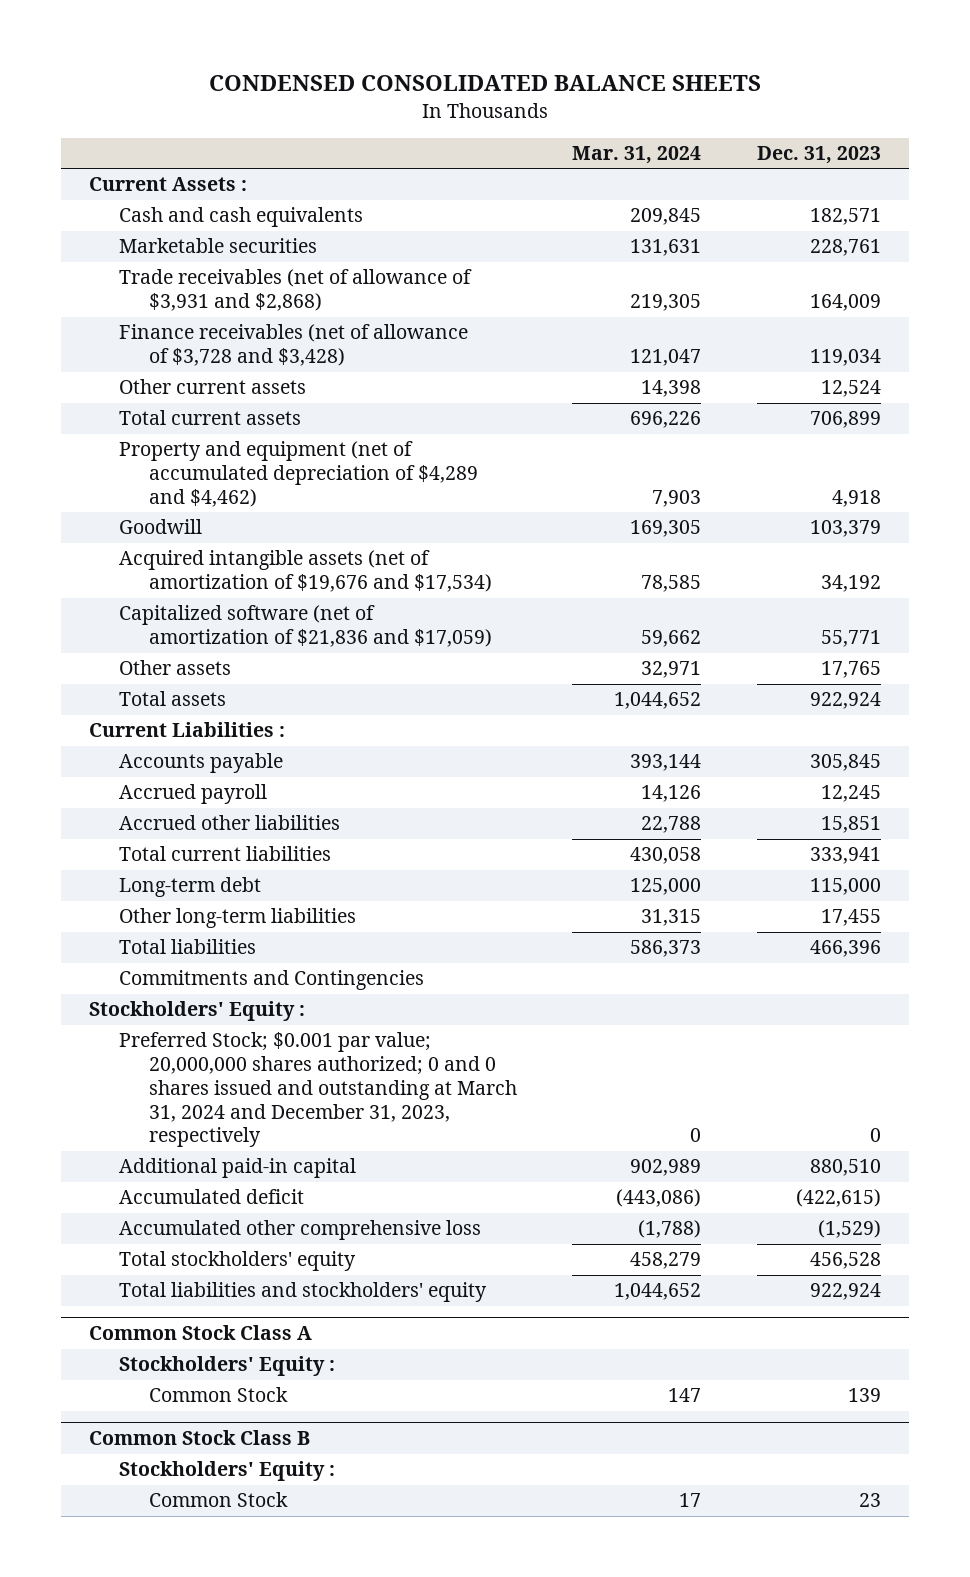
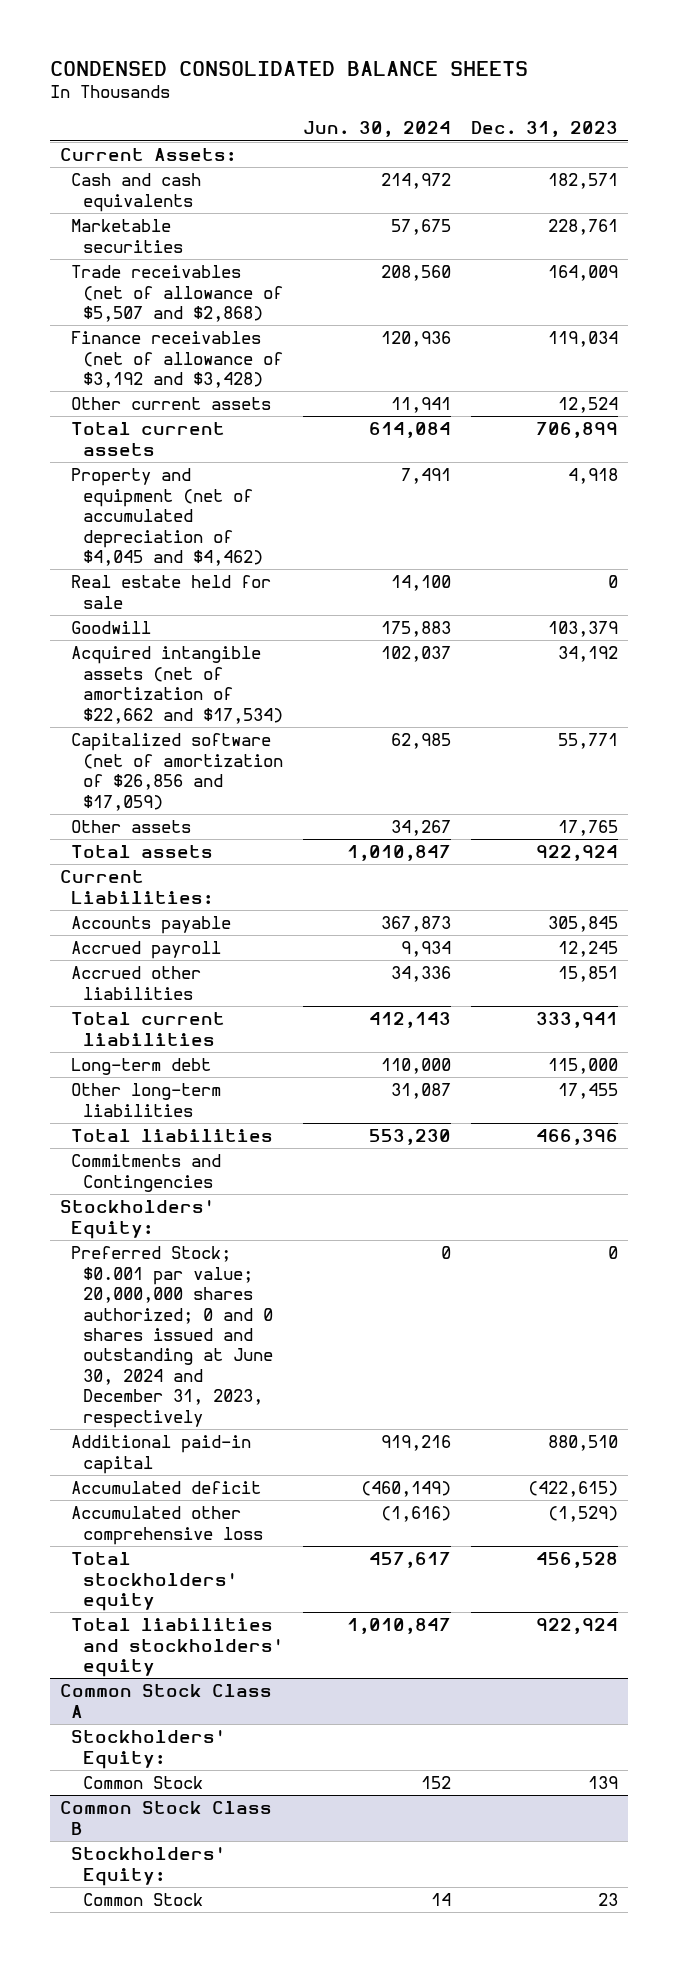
[572,146,702,165] Mar. 31, 2024 -> none
none -> [302,121,451,138] Jun. 30, 2024
[88,177,247,192] Current Assets : -> [59,148,236,162] Current Assets:
[118,269,472,312] Trade receivables (net of allowance of $3,931 and $2,868) -> [71,265,284,323] Trade receivables (net of allowance of $5,507 and $2,868)
[118,324,468,367] Finance receivables (net of allowance of $3,728 and $3,428) -> [71,331,284,389] Finance receivables (net of allowance of $3,192 and $3,428)
[118,441,478,507] Property and equipment (net of accumulated depreciation of $4,289 and $4,462) -> [71,468,264,566] Property and equipment (net of accumulated depreciation of $4,045 and $4,462)
none -> [71,575,272,609] Real estate held for sale
[118,550,492,593] Acquired intangible assets (net of amortization of $19,676 and $17,534) -> [71,646,284,724] Acquired intangible assets (net of amortization of $22,662 and $17,534)
[118,605,492,648] Capitalized software (net of amortization of $21,836 and $17,059) -> [71,733,284,811] Capitalized software (net of amortization of $26,856 and $17,059)
[88,722,285,738] Current Liabilities : -> [59,870,214,904] Current Liabilities:
[88,1001,305,1022] Stockholders' Equity : -> [59,1200,214,1239] Stockholders' Equity:
[118,1032,517,1148] Preferred Stock; $0.001 par value; 20,000,000 shares authorized; 0 and 0 shares issued and outstanding at March 31, 2024 and December 31, 2023, respectively -> [71,1246,274,1428] Preferred Stock; $0.001 par value; 20,000,000 shares authorized; 0 and 0 shares issued and outstanding at June 30, 2024 and December 31, 2023, respectively
[118,1356,335,1377] Stockholders' Equity : -> [71,1730,226,1769] Stockholders' Equity:
[118,1461,335,1482] Stockholders' Equity : -> [71,1847,226,1886] Stockholders' Equity:

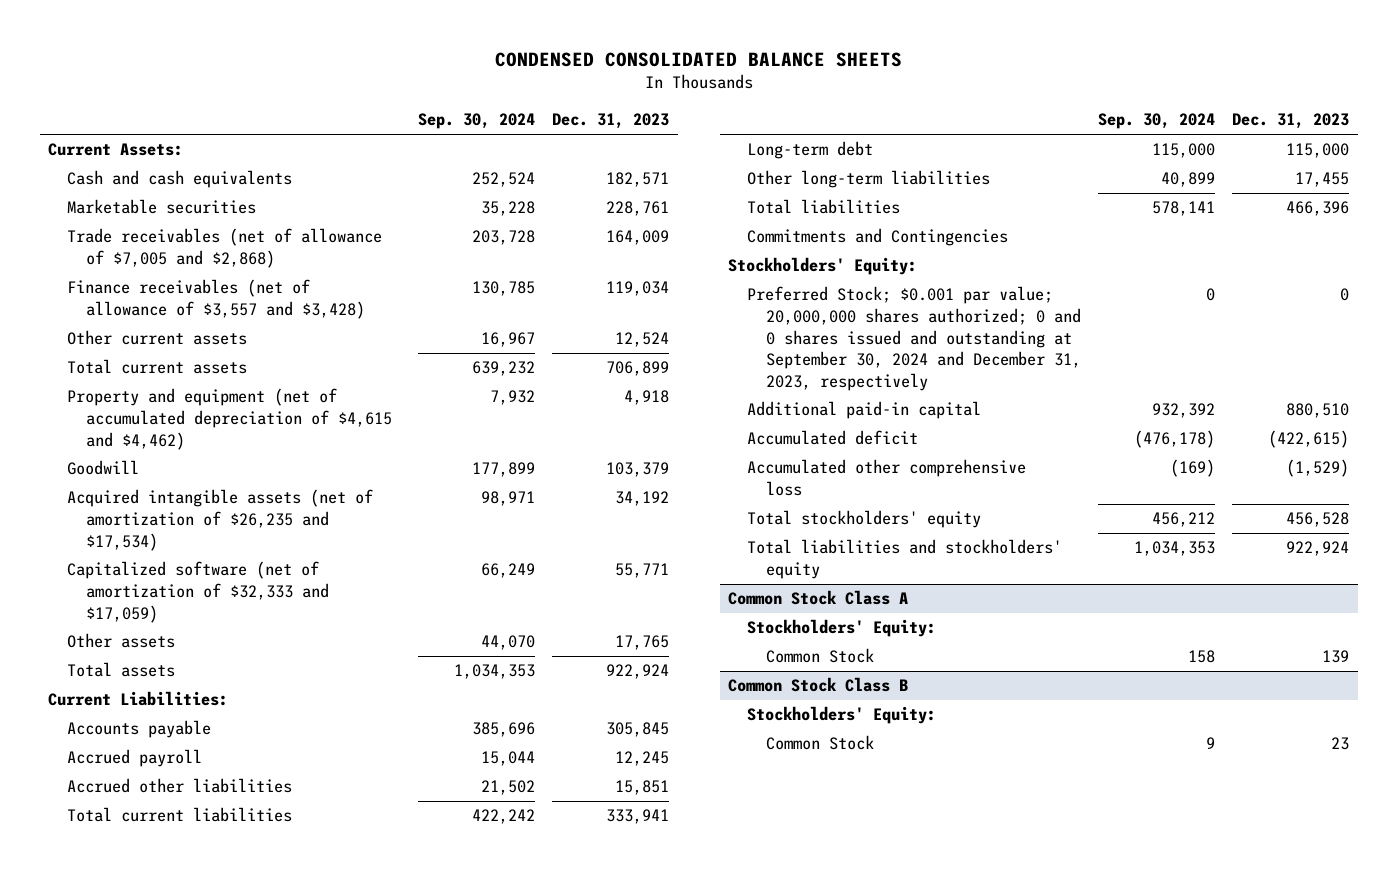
[302,121,451,138] Jun. 30, 2024 -> none
none -> [417,113,535,130] Sep. 30, 2024
[71,265,284,323] Trade receivables (net of allowance of $5,507 and $2,868) -> [67,228,383,269] Trade receivables (net of allowance of $7,005 and $2,868)
[71,331,284,389] Finance receivables (net of allowance of $3,192 and $3,428) -> [67,279,365,320] Finance receivables (net of allowance of $3,557 and $3,428)
[71,575,272,609] Real estate held for sale -> none
[71,468,264,566] Property and equipment (net of accumulated depreciation of $4,045 and $4,462) -> [67,388,392,450] Property and equipment (net of accumulated depreciation of $4,615 and $4,462)
[71,646,284,724] Acquired intangible assets (net of amortization of $22,662 and $17,534) -> [67,489,374,551] Acquired intangible assets (net of amortization of $26,235 and $17,534)
[71,733,284,811] Capitalized software (net of amortization of $26,856 and $17,059) -> [67,561,329,623] Capitalized software (net of amortization of $32,333 and $17,059)
[71,1246,274,1428] Preferred Stock; $0.001 par value; 20,000,000 shares authorized; 0 and 0 shares issued and outstanding at June 30, 2024 and December 31, 2023, respectively -> [746,286,1081,391] Preferred Stock; $0.001 par value; 20,000,000 shares authorized; 0 and 0 shares issued and outstanding at September 30, 2024 and December 31, 2023, respectively

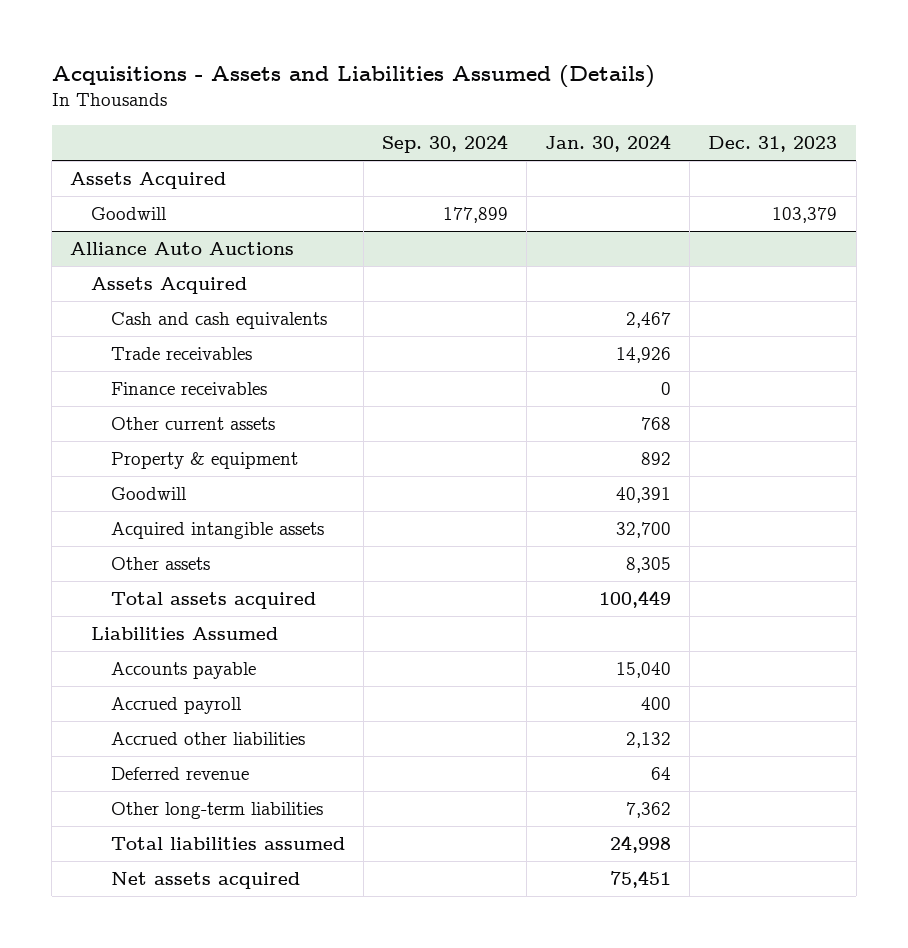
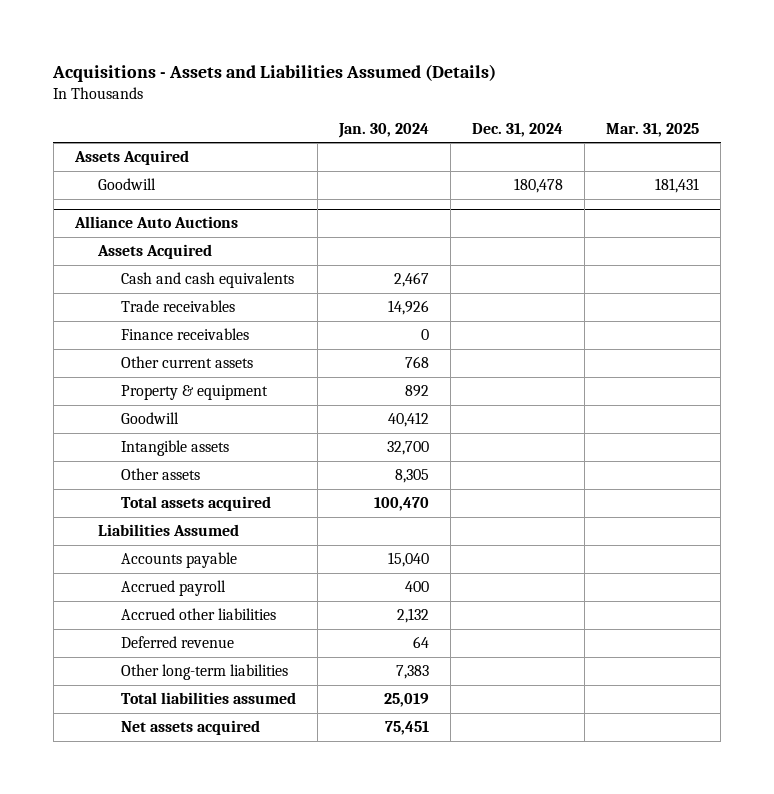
[382,133,509,153] Sep. 30, 2024 -> none
[708,135,838,152] Dec. 31, 2023 -> none
none -> [472,122,564,137] Dec. 31, 2024
none -> [606,122,700,137] Mar. 31, 2025
[616,487,672,504] 40,391 -> [387,412,429,428] 40,412
[110,522,324,540] Acquired intangible assets -> [120,440,229,457] Intangible assets
[599,590,672,609] 100,449 -> [373,497,429,512] 100,470
[626,802,672,819] 7,362 -> [395,665,429,680] 7,383
[610,835,672,854] 24,998 -> [383,693,429,708] 25,019

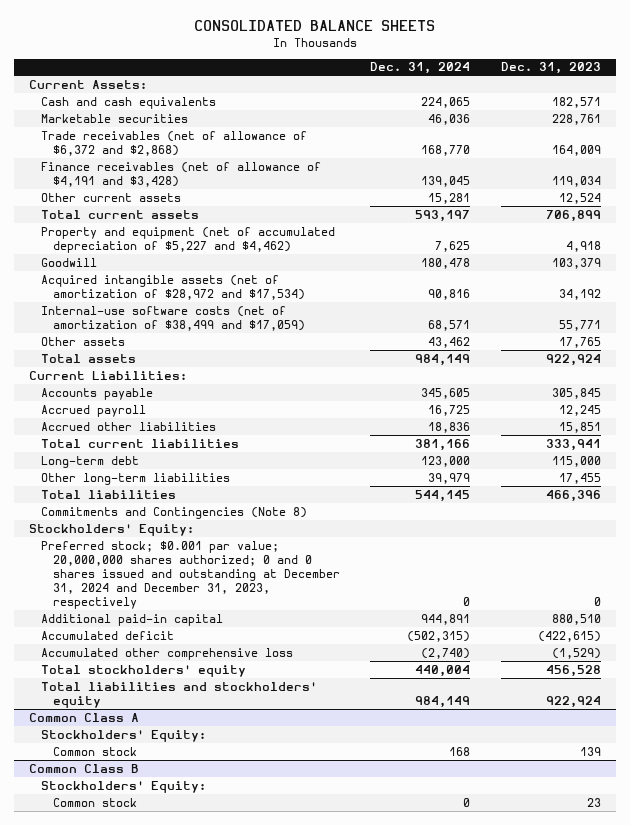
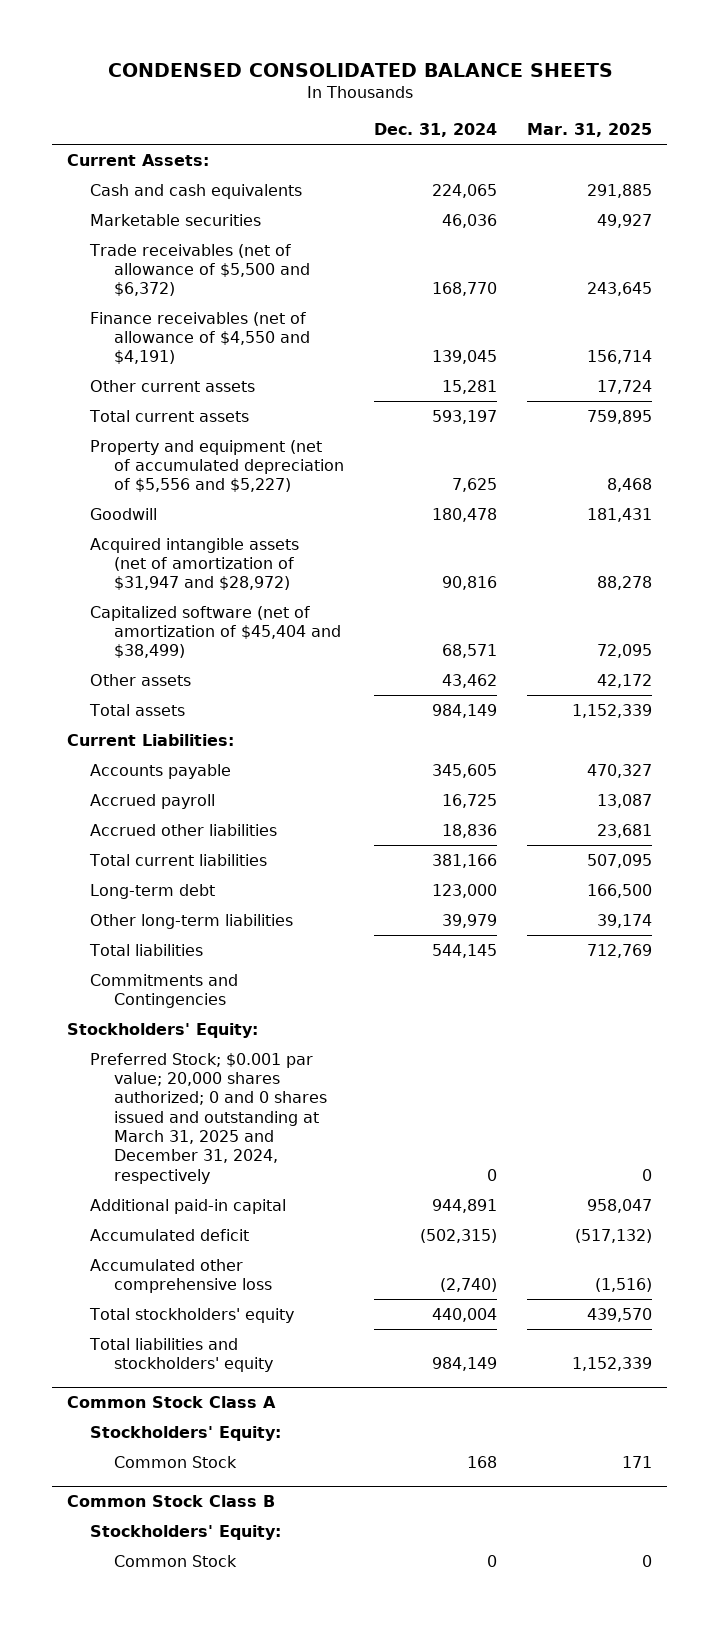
[193,20,435,32] CONSOLIDATED BALANCE SHEETS -> [107,62,613,77] CONDENSED CONSOLIDATED BALANCE SHEETS
[501,62,602,75] Dec. 31, 2023 -> none
none -> [527,123,653,138] Mar. 31, 2025
[40,130,307,156] Trade receivables (net of allowance of $6,372 and $2,868) -> [89,243,310,297] Trade receivables (net of allowance of $5,500 and $6,372)
[40,161,321,187] Finance receivables (net of allowance of $4,191 and $3,428) -> [90,311,310,365] Finance receivables (net of allowance of $4,550 and $4,191)
[40,226,335,253] Property and equipment (net of accumulated depreciation of $5,227 and $4,462) -> [90,439,344,493] Property and equipment (net of accumulated depreciation of $5,556 and $5,227)
[40,274,305,300] Acquired intangible assets (net of amortization of $28,972 and $17,534) -> [90,537,300,591] Acquired intangible assets (net of amortization of $31,947 and $28,972)
[40,305,305,331] Internal-use software costs (net of amortization of $38,499 and $17,059) -> [90,605,341,659] Capitalized software (net of amortization of $45,404 and $38,499)
[40,506,307,519] Commitments and Contingencies (Note 8) -> [90,973,239,1009] Commitments and Contingencies
[40,540,340,609] Preferred stock; $0.001 par value; 20,000,000 shares authorized; 0 and 0 shares issued and outstanding at December 31, 2024 and December 31, 2023, respectively -> [90,1052,327,1184] Preferred Stock; $0.001 par value; 20,000 shares authorized; 0 and 0 shares issued and outstanding at March 31, 2025 and December 31, 2024, respectively
[28,712,139,722] Common Class A -> [66,1396,276,1409] Common Stock Class A
[52,746,137,756] Common stock -> [113,1455,237,1468] Common Stock
[28,763,139,773] Common Class B -> [66,1495,275,1508] Common Stock Class B
[52,797,137,807] Common stock -> [113,1554,237,1567] Common Stock

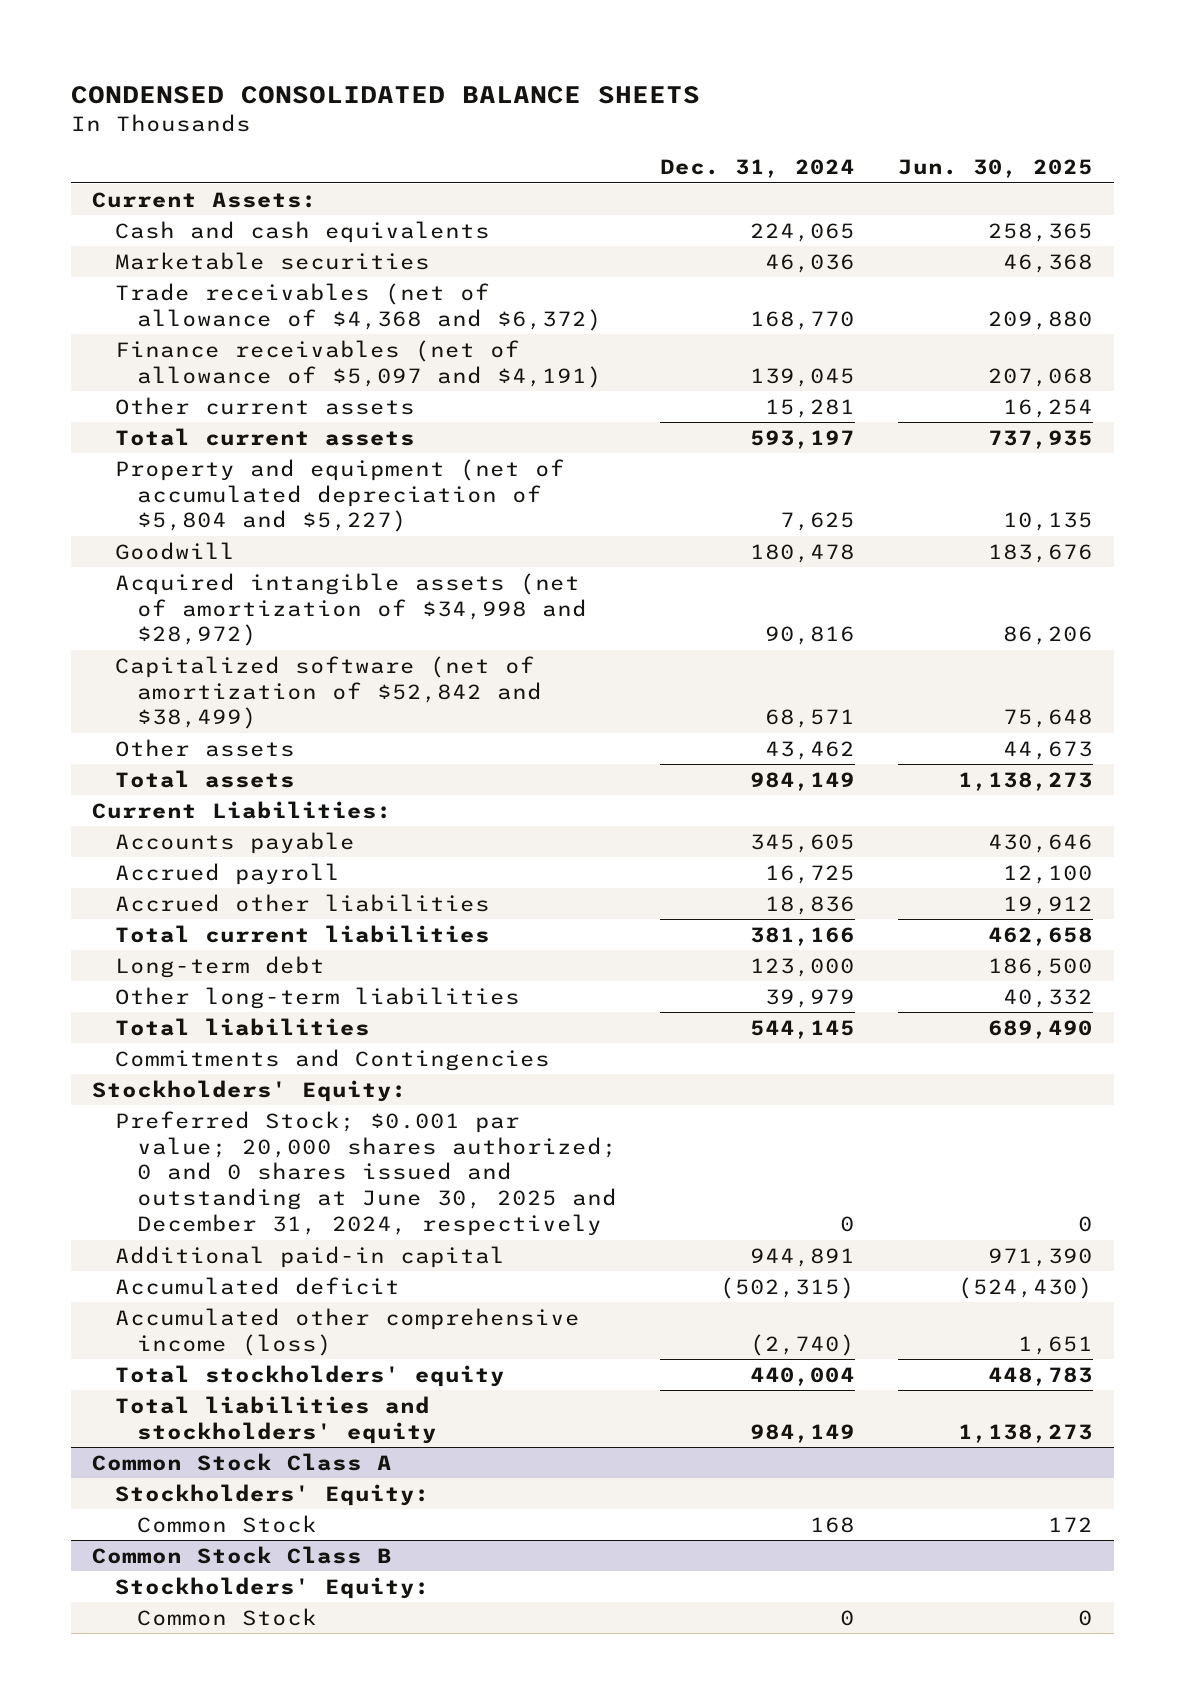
[527,123,653,138] Mar. 31, 2025 -> none
none -> [897,159,1093,179] Jun. 30, 2025
[89,243,310,297] Trade receivables (net of allowance of $5,500 and $6,372) -> [114,282,603,331] Trade receivables (net of allowance of $4,368 and $6,372)
[90,311,310,365] Finance receivables (net of allowance of $4,550 and $4,191) -> [114,339,603,388] Finance receivables (net of allowance of $5,097 and $4,191)
[90,439,344,493] Property and equipment (net of accumulated depreciation of $5,556 and $5,227) -> [114,458,565,533] Property and equipment (net of accumulated depreciation of $5,804 and $5,227)
[90,537,300,591] Acquired intangible assets (net of amortization of $31,947 and $28,972) -> [114,572,588,647] Acquired intangible assets (net of amortization of $34,998 and $28,972)
[90,605,341,659] Capitalized software (net of amortization of $45,404 and $38,499) -> [114,655,543,730] Capitalized software (net of amortization of $52,842 and $38,499)
[90,1052,327,1184] Preferred Stock; $0.001 par value; 20,000 shares authorized; 0 and 0 shares issued and outstanding at March 31, 2025 and December 31, 2024, respectively -> [114,1110,618,1237] Preferred Stock; $0.001 par value; 20,000 shares authorized; 0 and 0 shares issued and outstanding at June 30, 2025 and December 31, 2024, respectively
[90,1258,272,1294] Accumulated other comprehensive loss -> [114,1307,580,1356] Accumulated other comprehensive income (loss)

